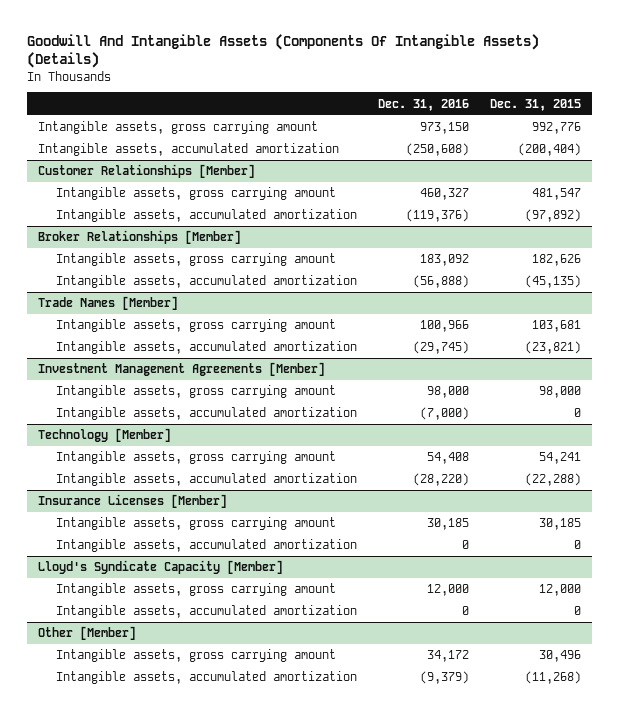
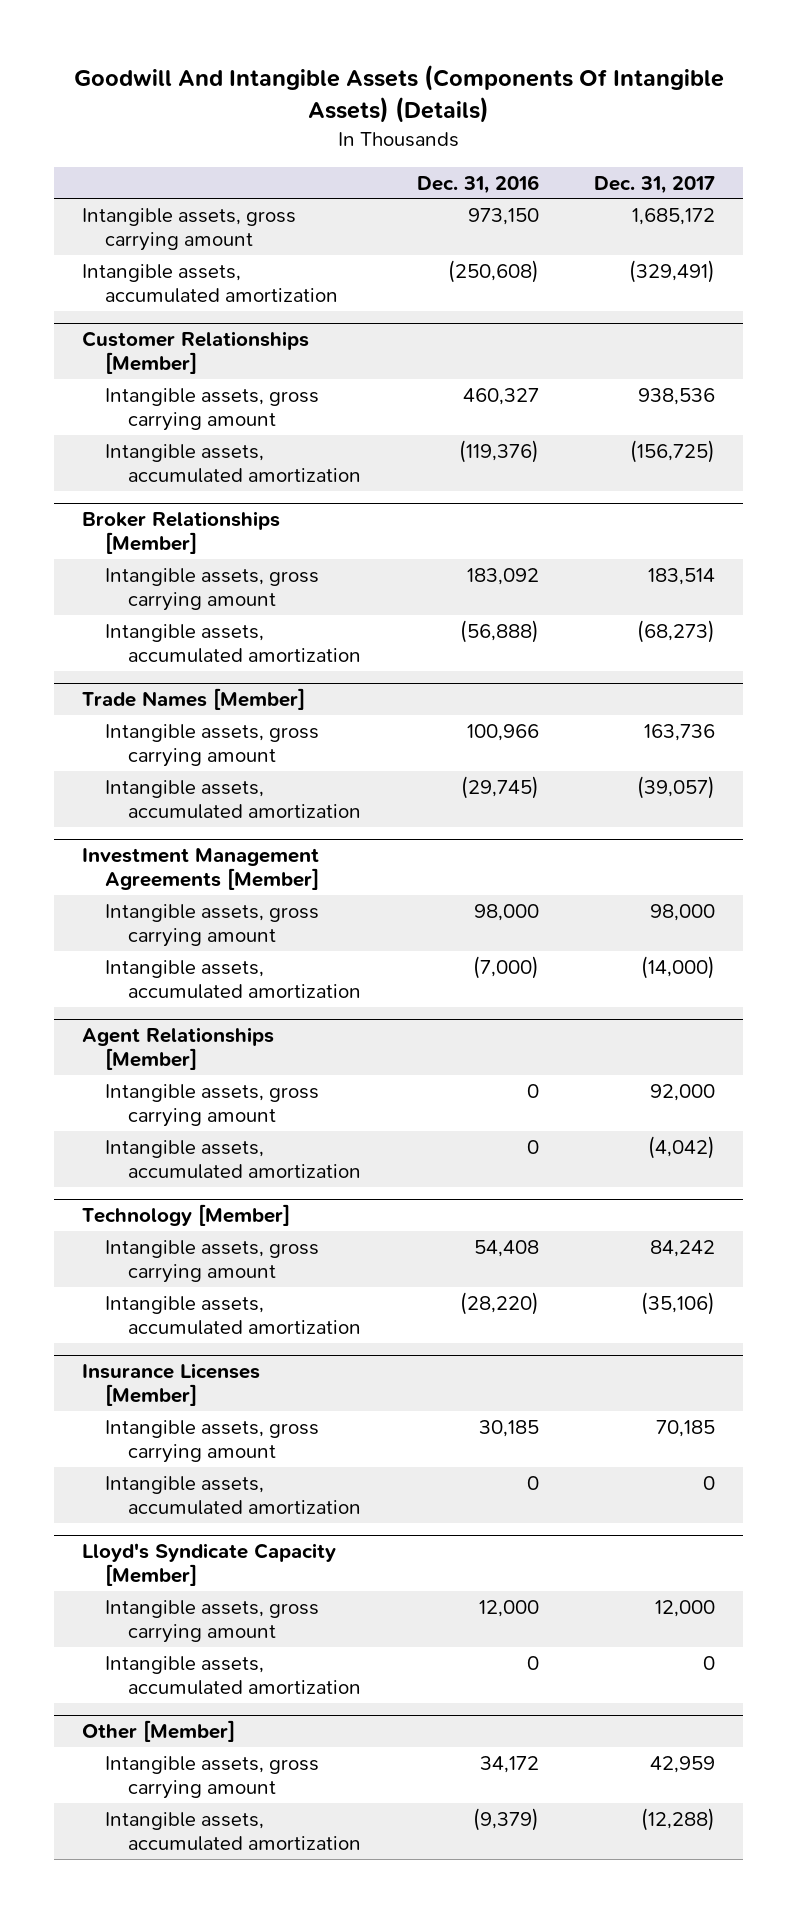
[490,98,582,111] Dec. 31, 2015 -> none
none -> [594,175,716,194] Dec. 31, 2017
none -> [82,1026,275,1071] Agent Relationships [Member]
none -> [105,1083,320,1128] Intangible assets, gross carrying amount
none -> [105,1139,361,1180] Intangible assets, accumulated amortization

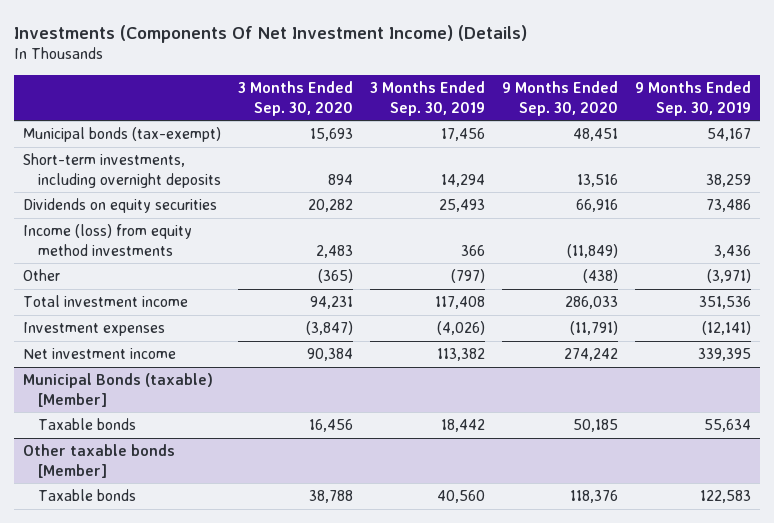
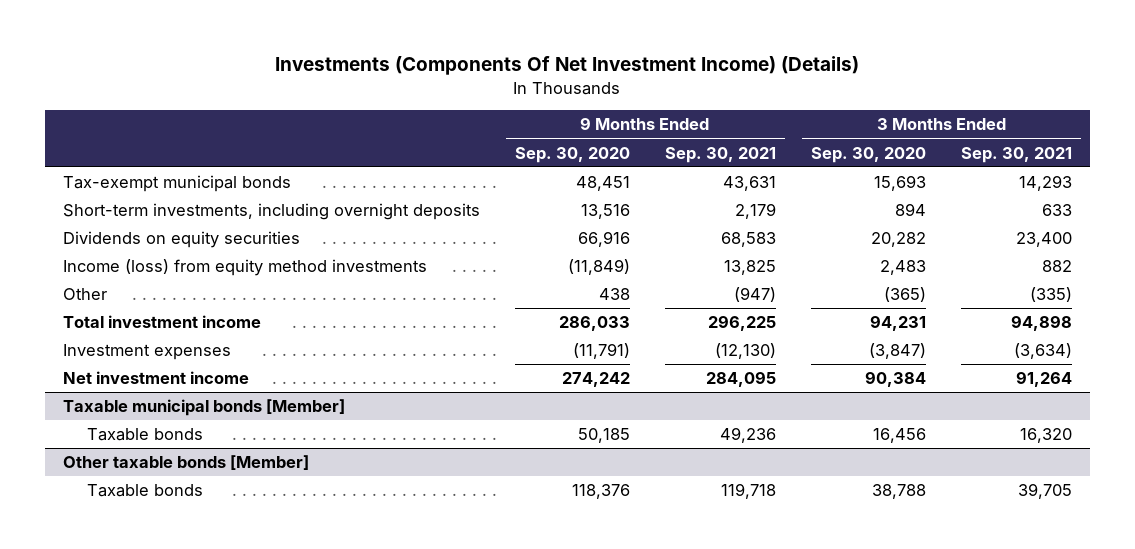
[370,81,486,116] 3 Months Ended Sep. 30, 2019 -> none
[635,81,752,116] 9 Months Ended Sep. 30, 2019 -> none
none -> [664,146,776,163] Sep. 30, 2021
none -> [961,146,1073,163] Sep. 30, 2021
[22,127,221,143] Municipal bonds (tax-exempt) -> [62,175,291,193] Tax-exempt municipal bonds
[583,269,619,284] (438) -> [598,288,630,301] 438
[22,373,213,407] Municipal Bonds (taxable) [Member] -> [62,399,345,417] Taxable municipal bonds [Member]

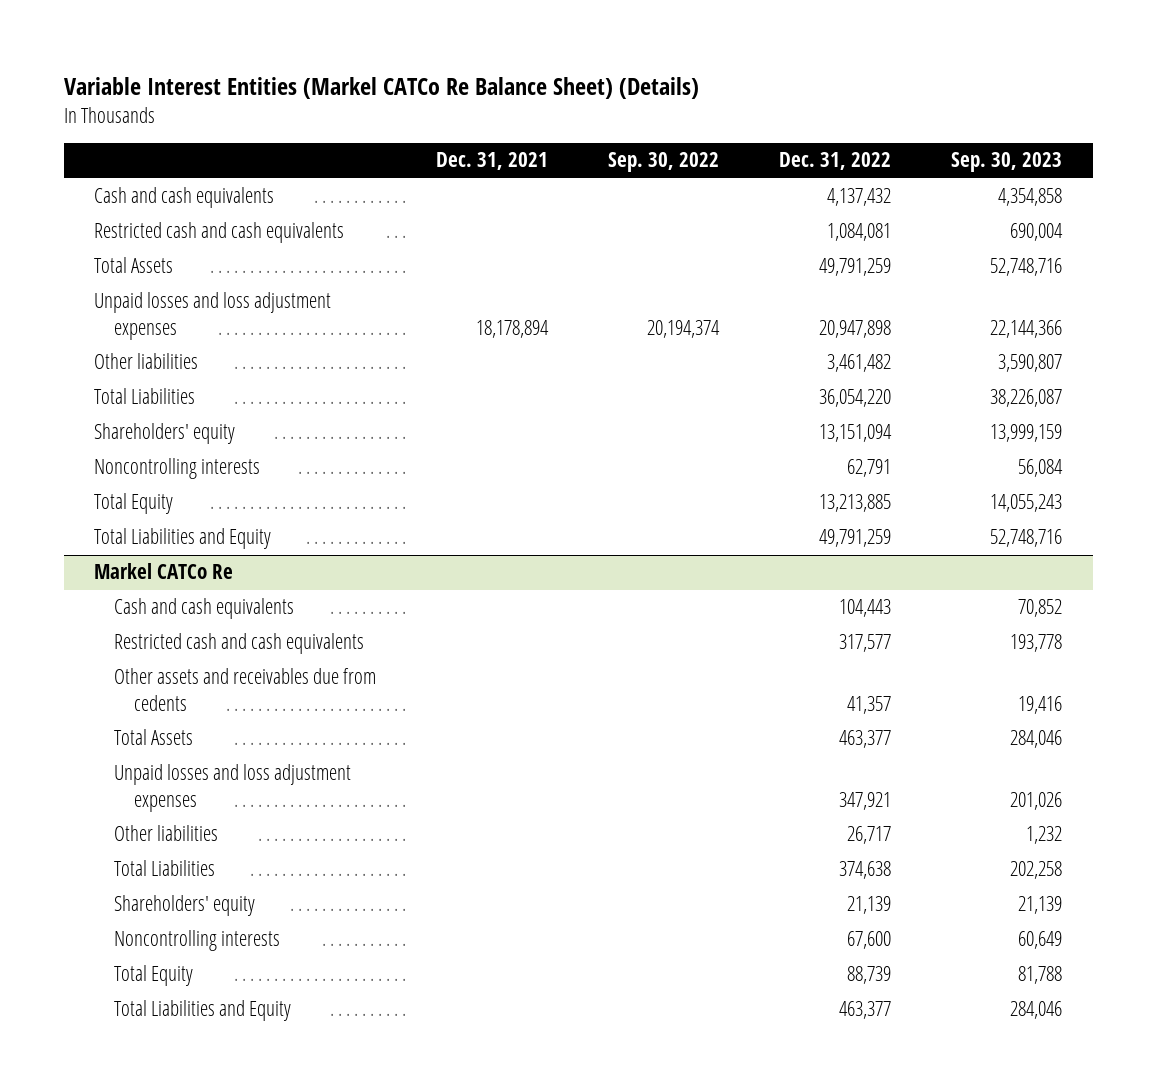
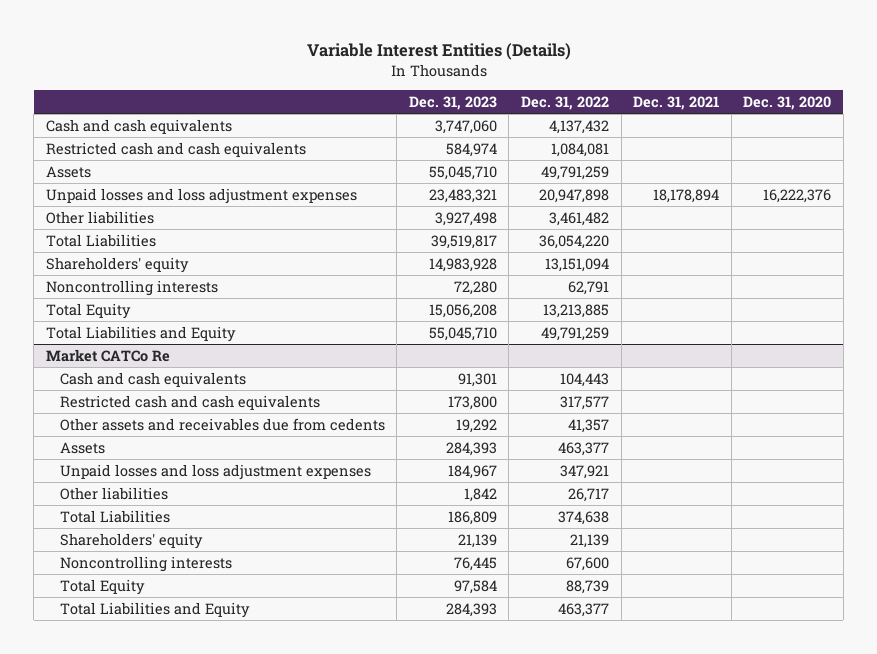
[63,77,699,100] Variable Interest Entities (Markel CATCo Re Balance Sheet) (Details) -> [306,43,571,61] Variable Interest Entities (Details)
[608,152,720,173] Sep. 30, 2022 -> none
[951,152,1063,173] Sep. 30, 2023 -> none
none -> [408,95,497,110] Dec. 31, 2023
none -> [743,95,832,110] Dec. 31, 2020
[93,257,173,274] Total Assets -> [45,165,91,178] Assets
[93,563,233,580] Markel CATCo Re -> [45,348,170,362] Market CATCo Re
[113,729,193,746] Total Assets -> [59,441,105,454] Assets

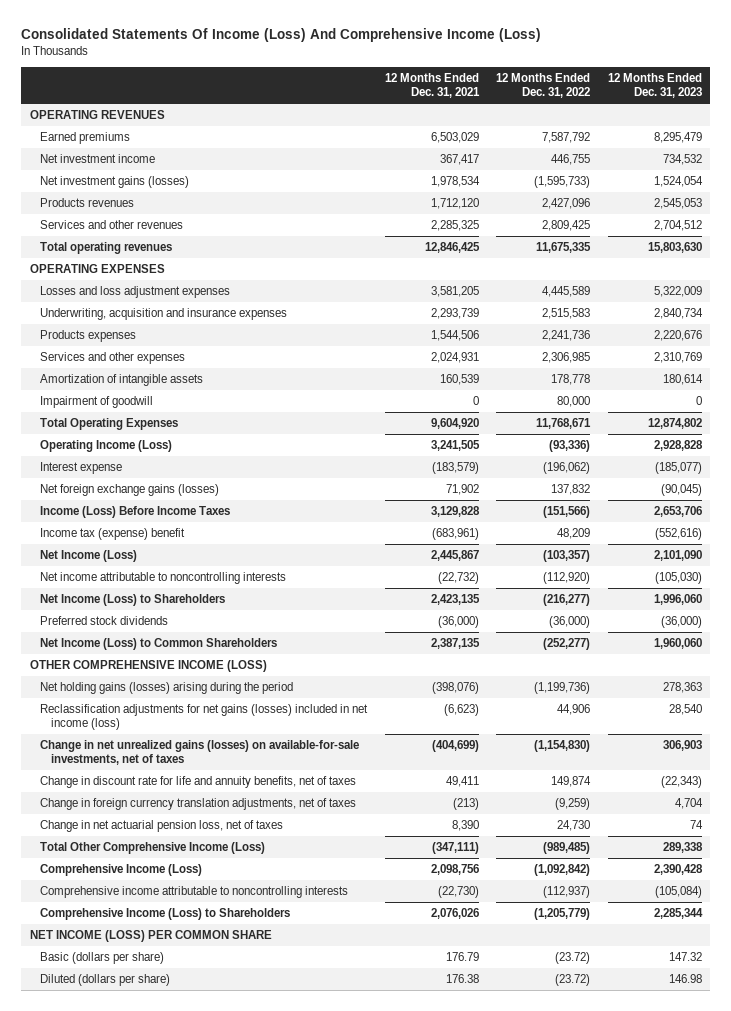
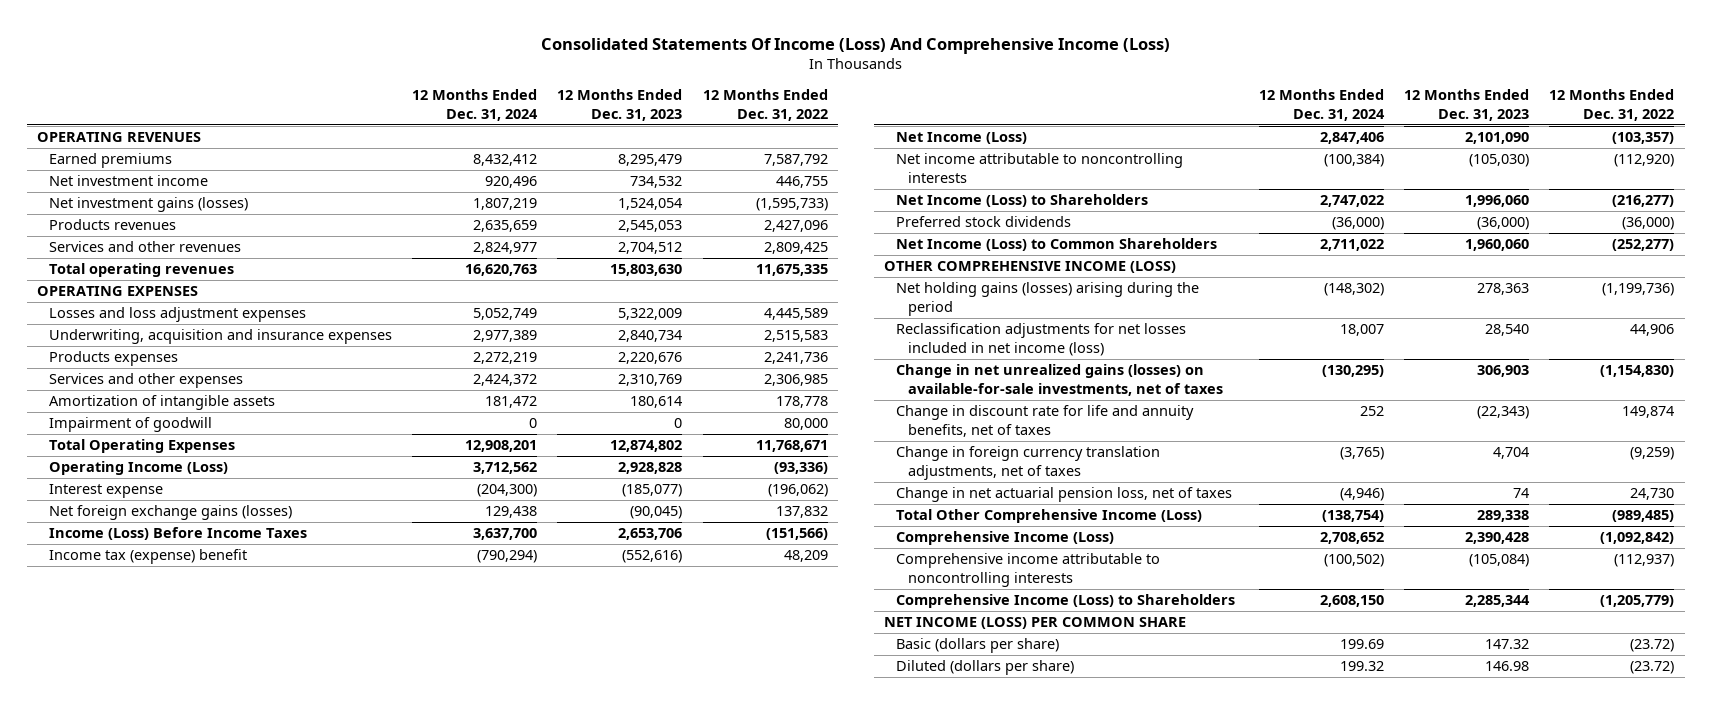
[384,73,480,99] 12 Months Ended Dec. 31, 2021 -> none
none -> [412,89,539,121] 12 Months Ended Dec. 31, 2024
[40,704,369,731] Reclassification adjustments for net gains (losses) included in net income (loss) -> [895,323,1186,356] Reclassification adjustments for net losses included in net income (loss)

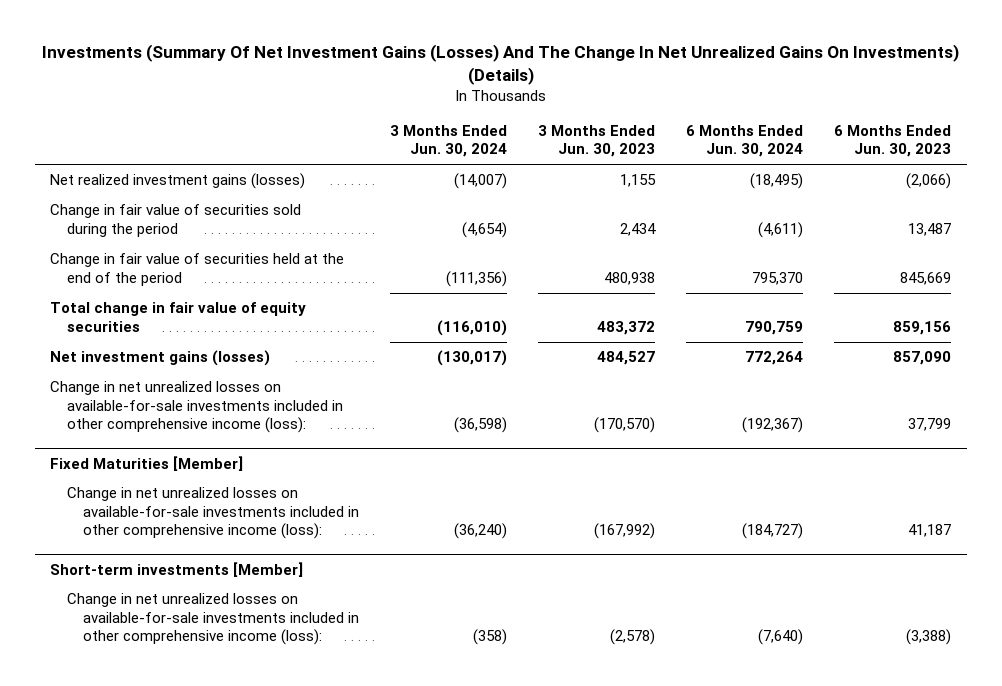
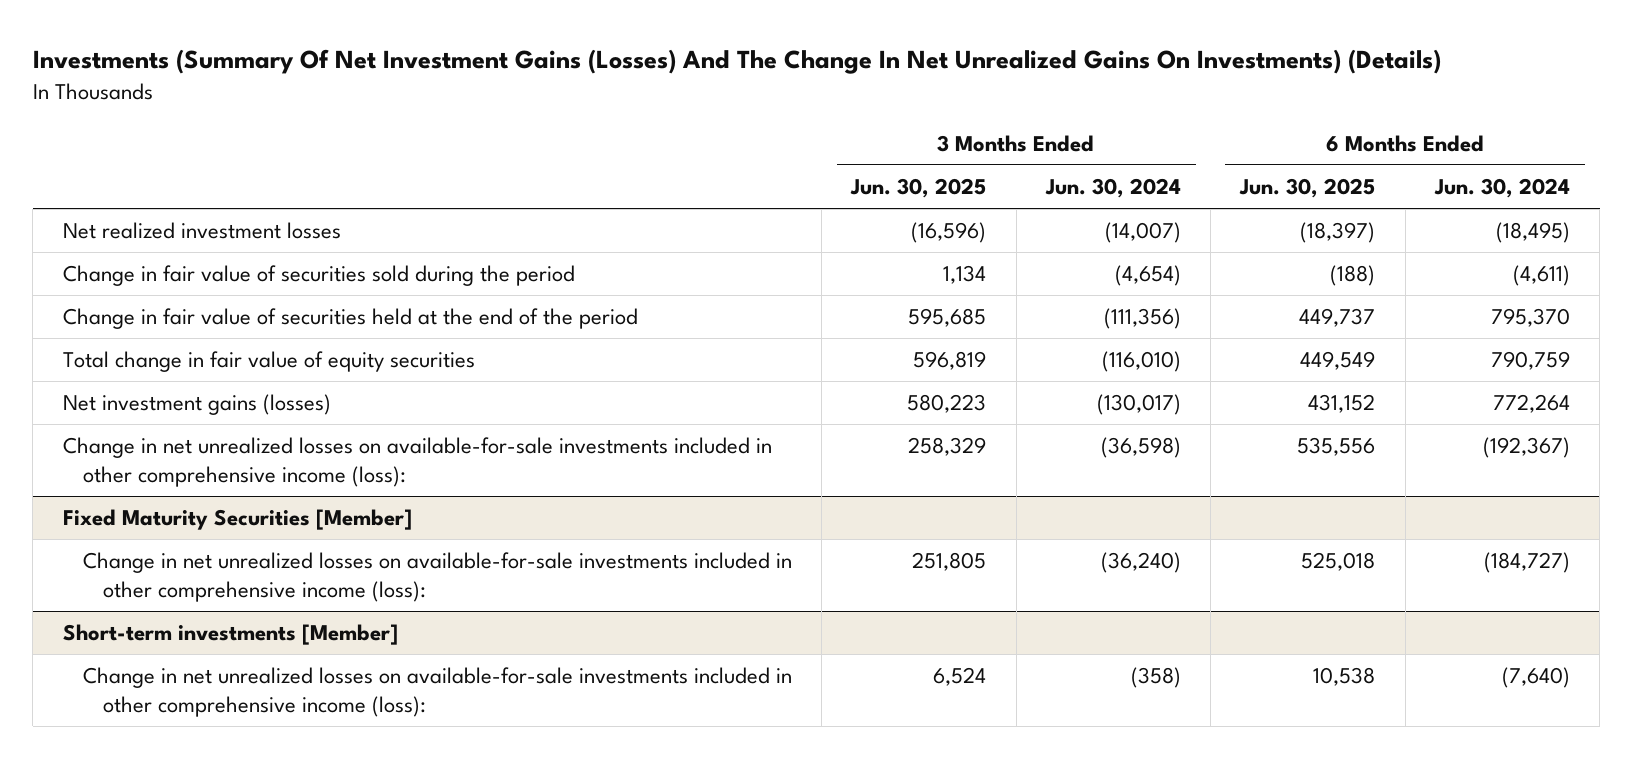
[538,124,656,158] 3 Months Ended Jun. 30, 2023 -> none
[834,124,952,158] 6 Months Ended Jun. 30, 2023 -> none
none -> [850,177,987,198] Jun. 30, 2025
none -> [1239,177,1376,198] Jun. 30, 2025
[50,173,306,190] Net realized investment gains (losses) -> [62,222,341,240] Net realized investment losses
[50,455,244,471] Fixed Maturities [Member] -> [62,509,412,531] Fixed Maturity Securities [Member]

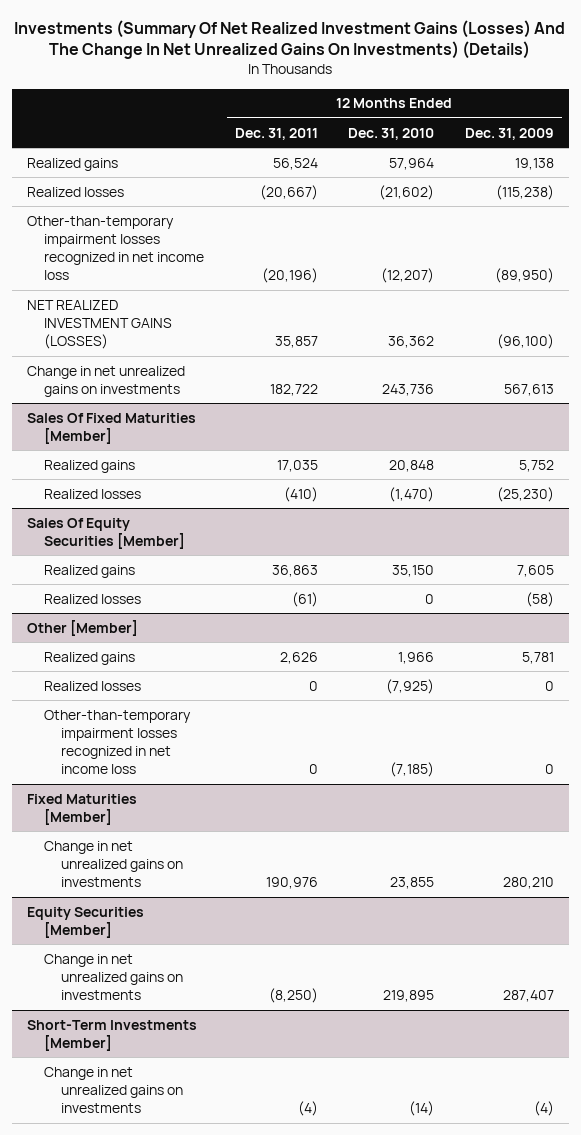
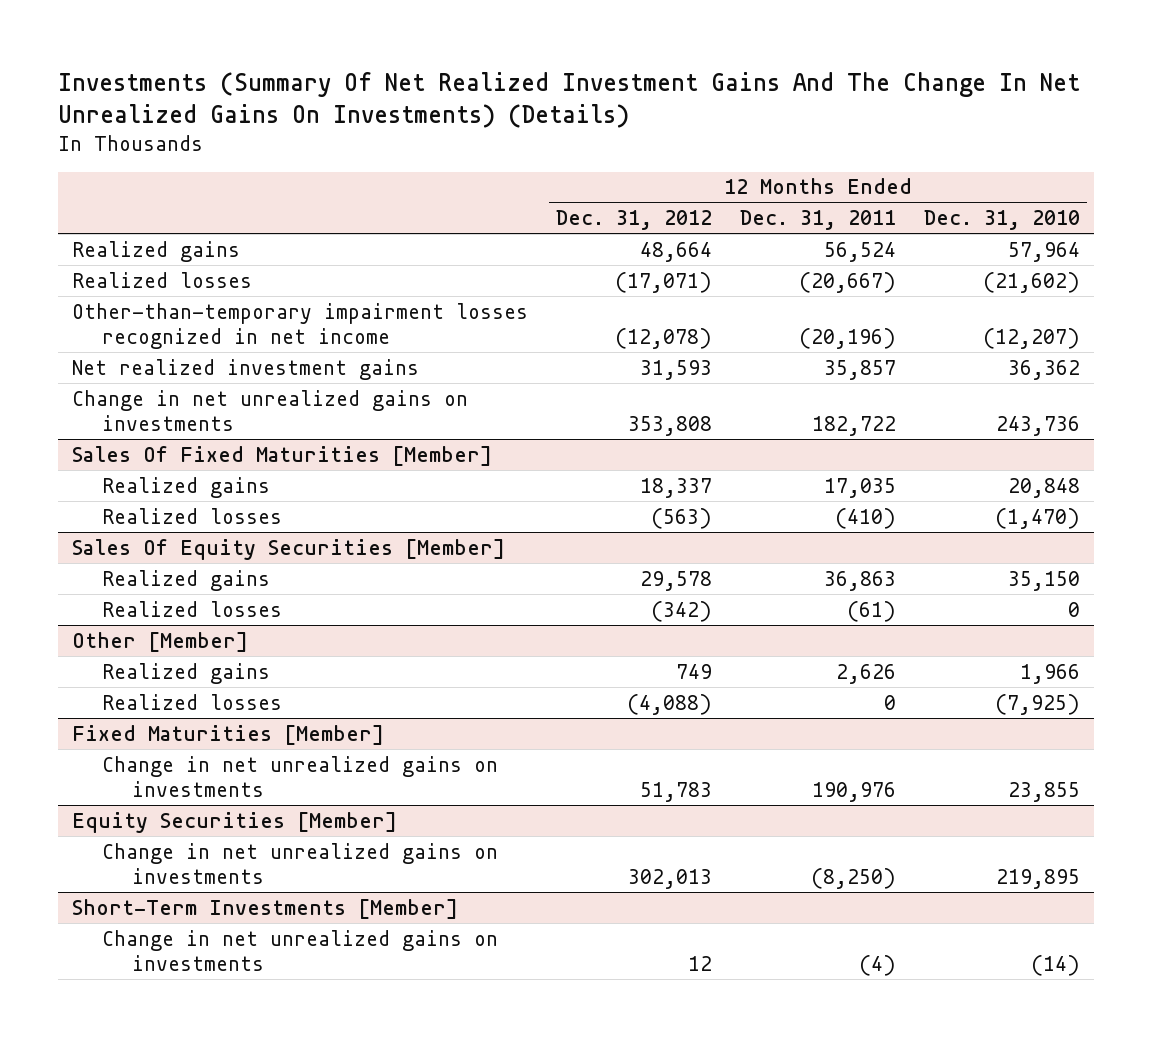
[14,19,566,60] Investments (Summary Of Net Realized Investment Gains (Losses) And The Change In Net Unrealized Gains On Investments) (Details) -> [58,71,1081,128] Investments (Summary Of Net Realized Investment Gains And The Change In Net Unrealized Gains On Investments) (Details)
[464,127,554,140] Dec. 31, 2009 -> none
none -> [556,210,713,231] Dec. 31, 2012
[26,215,204,281] Other-than-temporary impairment losses recognized in net income loss -> [72,302,529,349] Other-than-temporary impairment losses recognized in net income
[26,299,172,350] NET REALIZED INVESTMENT GAINS (LOSSES) -> [72,358,420,380] Net realized investment gains
[43,709,191,775] Other-than-temporary impairment losses recognized in net income loss -> none

